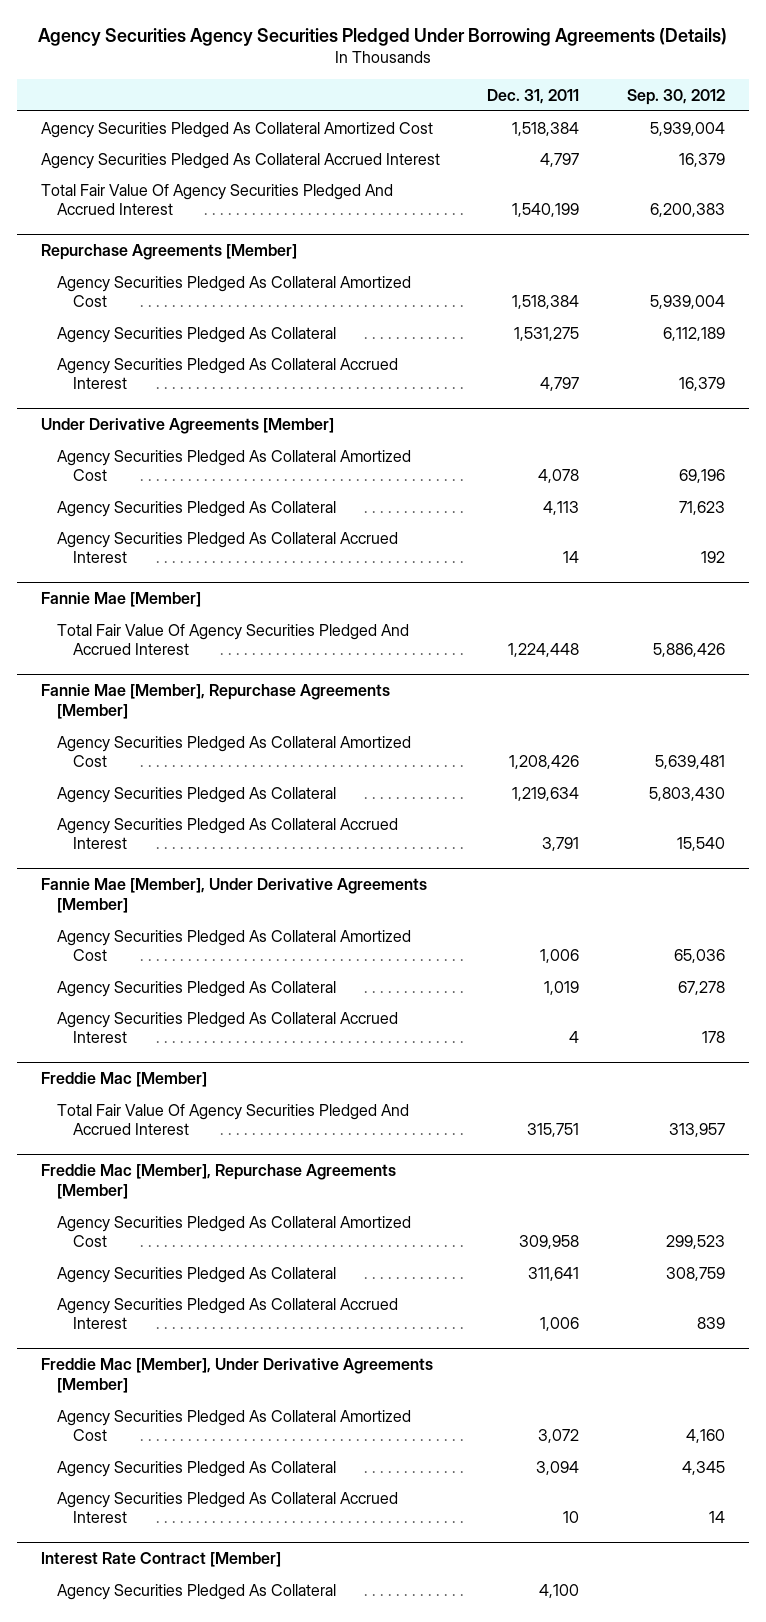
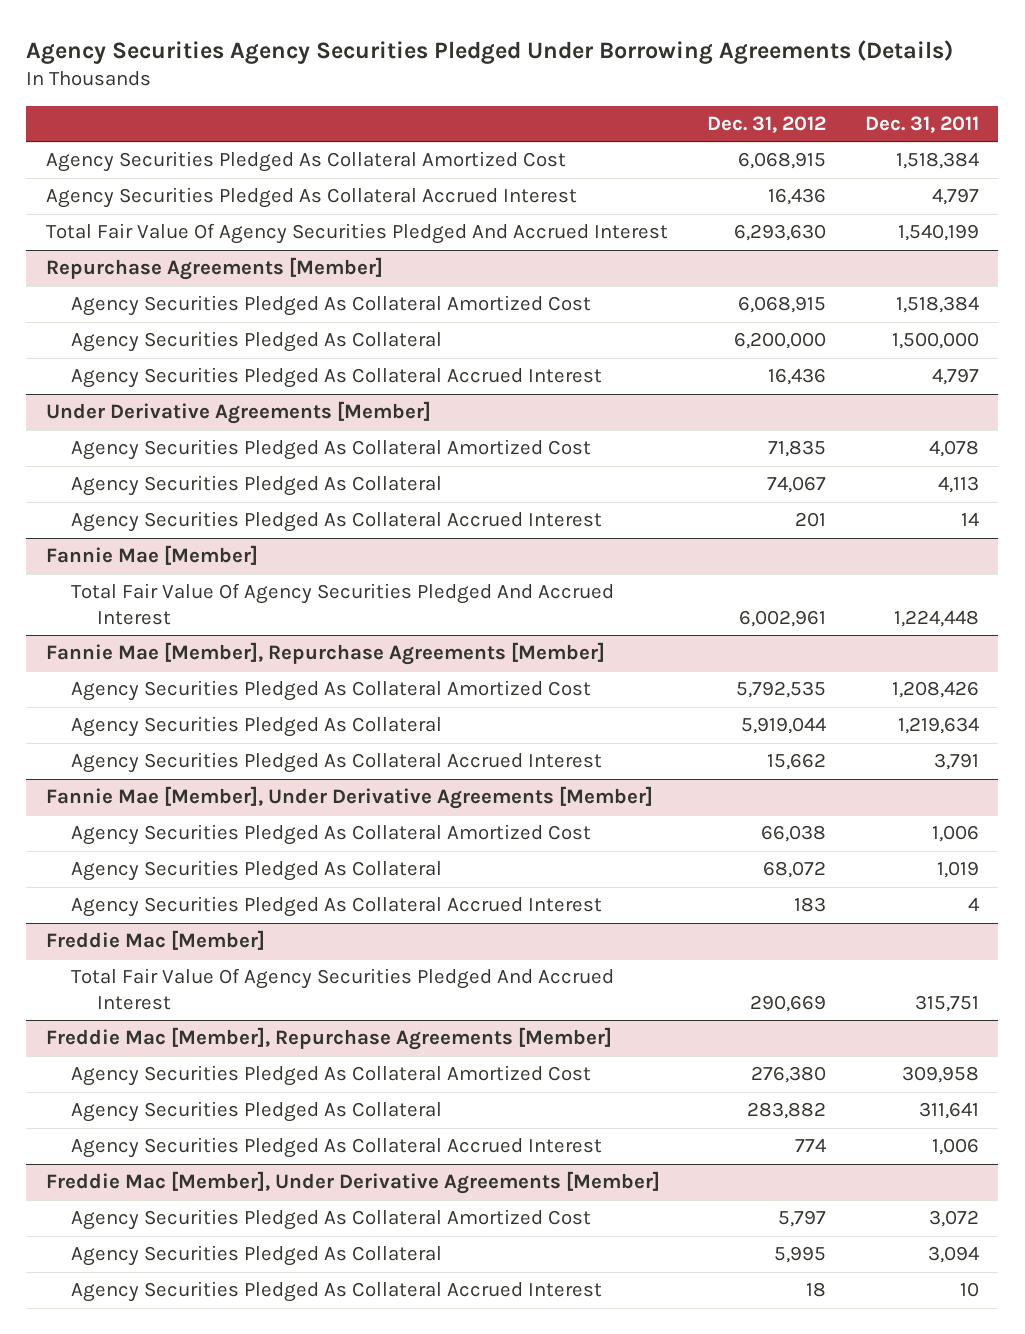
[626,88,725,105] Sep. 30, 2012 -> none
none -> [706,116,826,134] Dec. 31, 2012
[514,326,580,341] 1,531,275 -> [891,332,979,350] 1,500,000
[40,1552,281,1568] Interest Rate Contract [Member] -> none
[56,1583,336,1600] Agency Securities Pledged As Collateral -> none

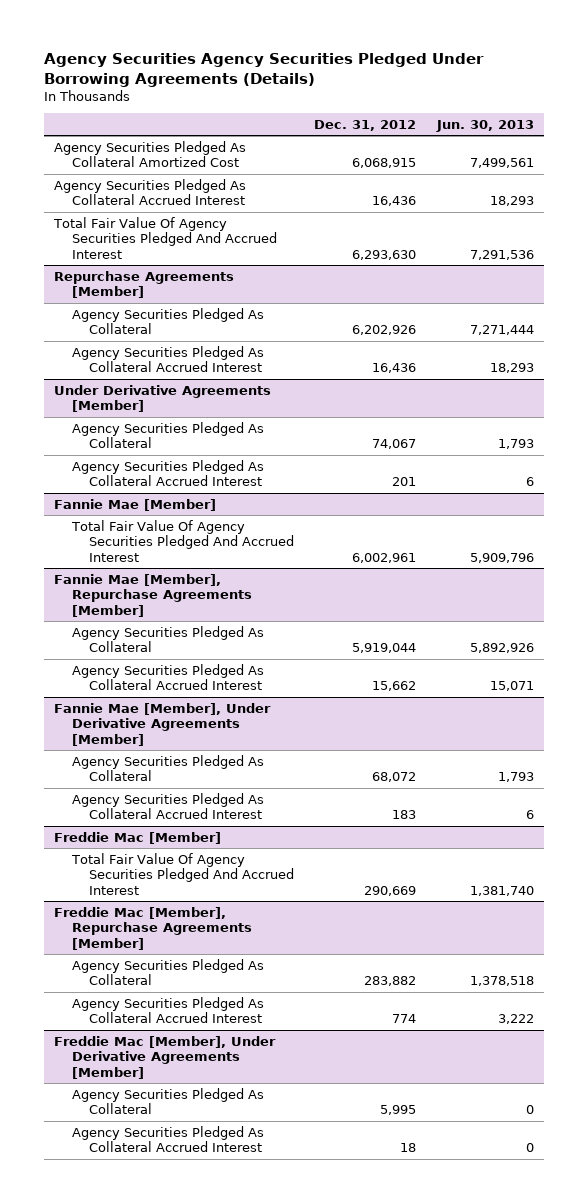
[864,116,979,134] Dec. 31, 2011 -> none
none -> [435,120,534,133] Jun. 30, 2013
[71,295,592,317] Agency Securities Pledged As Collateral Amortized Cost -> none
[733,332,826,350] 6,200,000 -> [352,325,417,336] 6,202,926
[71,439,592,461] Agency Securities Pledged As Collateral Amortized Cost -> none
[71,680,592,702] Agency Securities Pledged As Collateral Amortized Cost -> none
[71,824,592,846] Agency Securities Pledged As Collateral Amortized Cost -> none
[71,1065,592,1087] Agency Securities Pledged As Collateral Amortized Cost -> none
[71,1209,592,1231] Agency Securities Pledged As Collateral Amortized Cost -> none

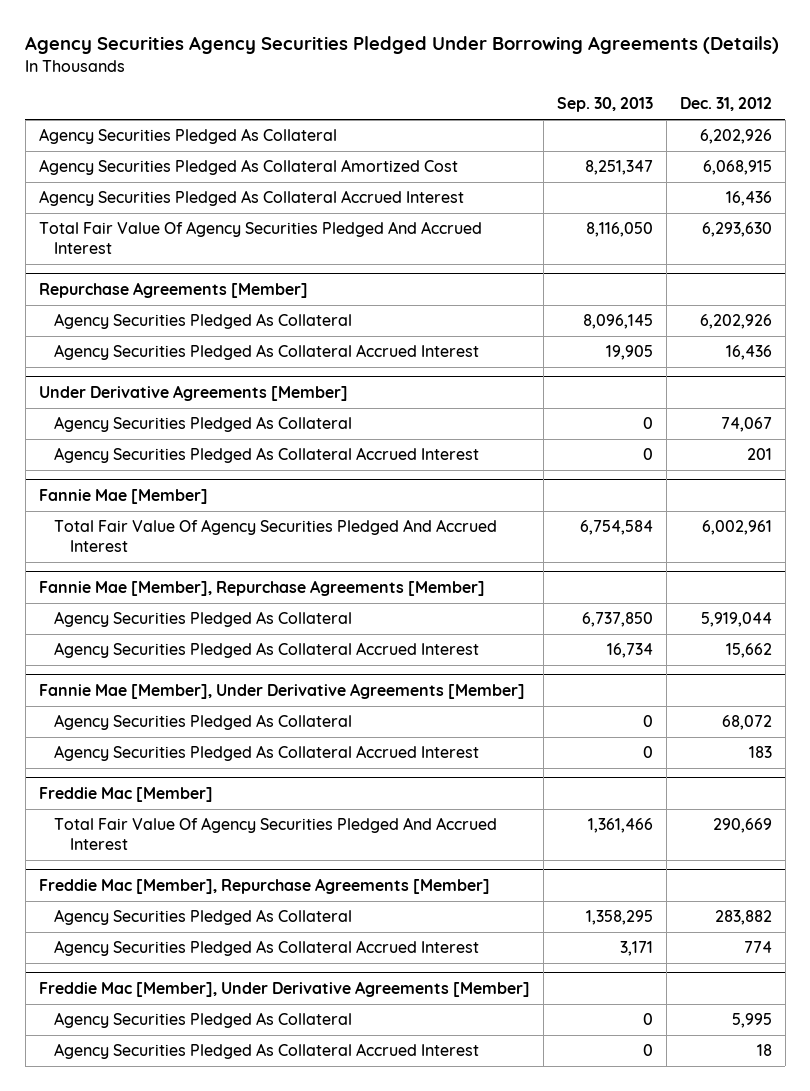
[435,120,534,133] Jun. 30, 2013 -> none
none -> [556,97,653,113] Sep. 30, 2013
none -> [38,128,337,145] Agency Securities Pledged As Collateral

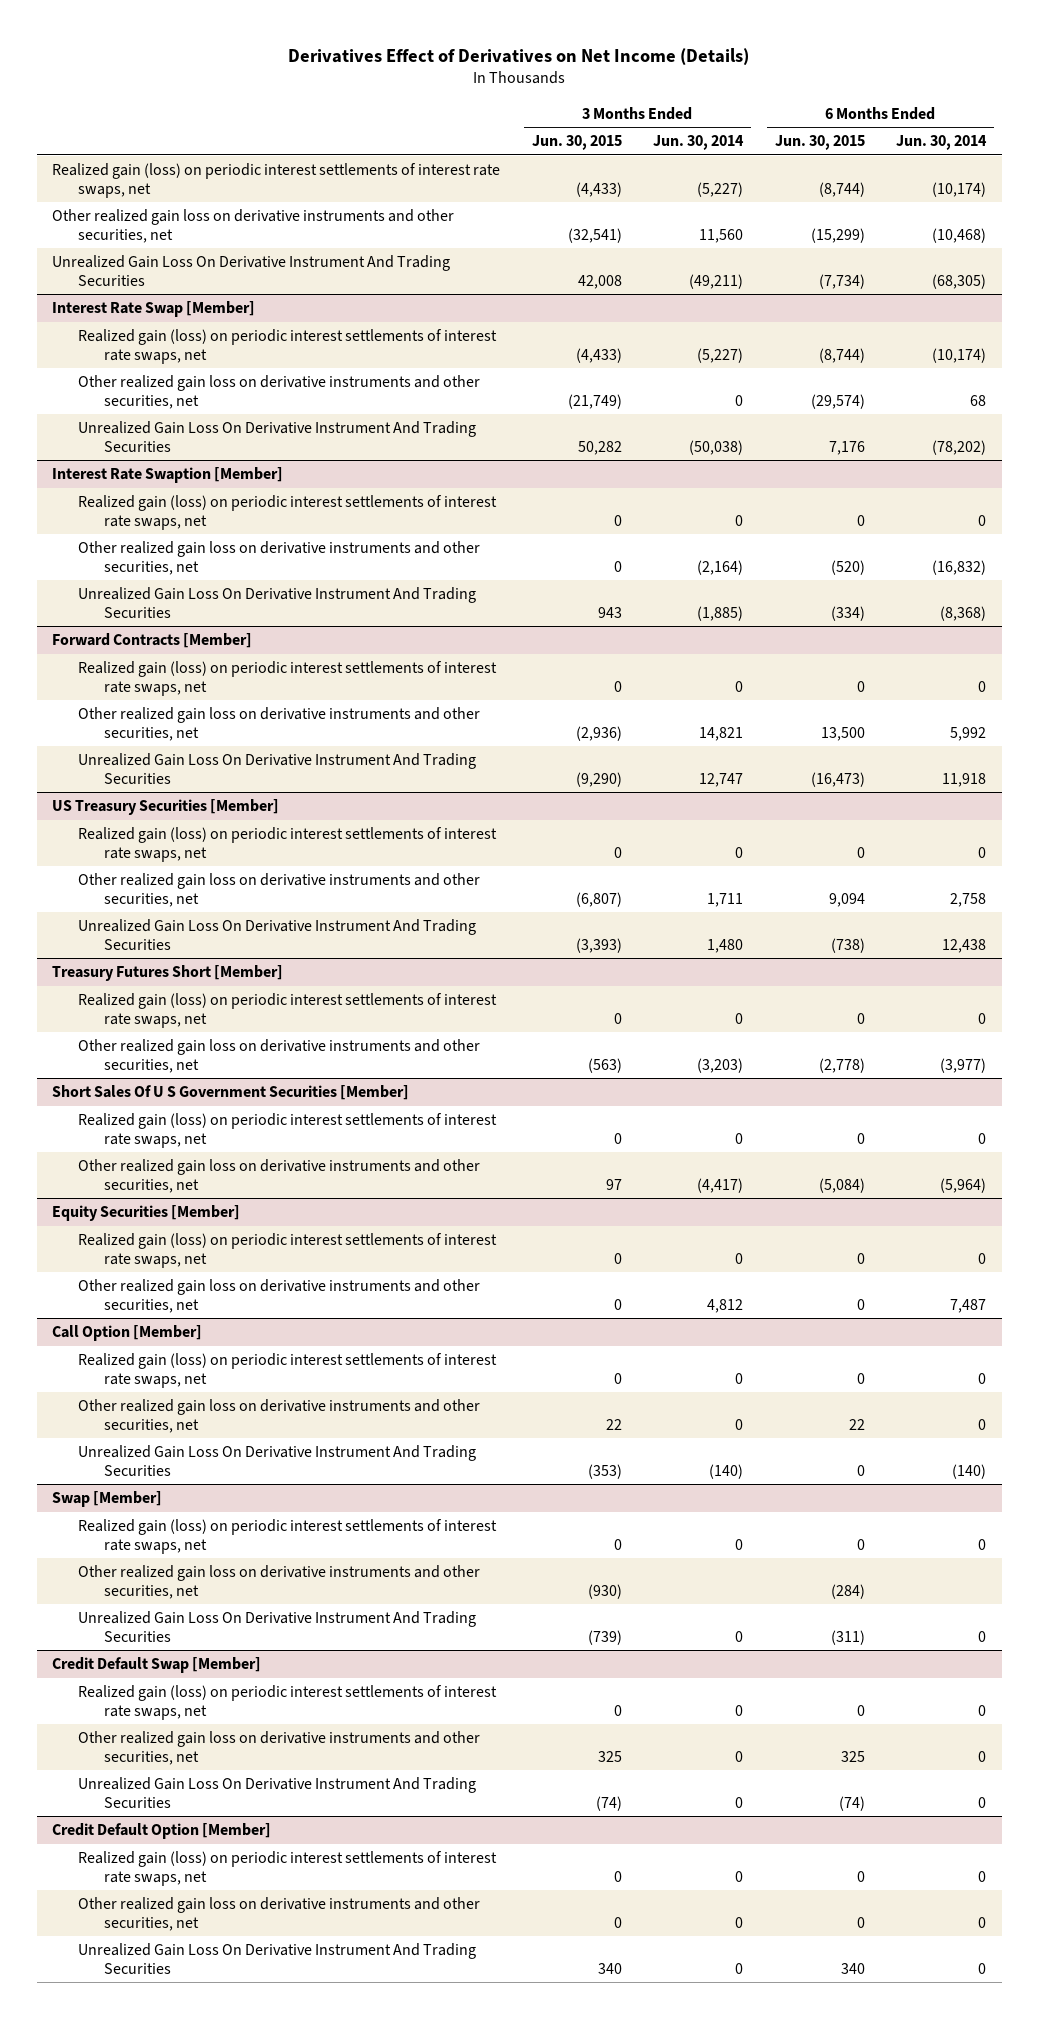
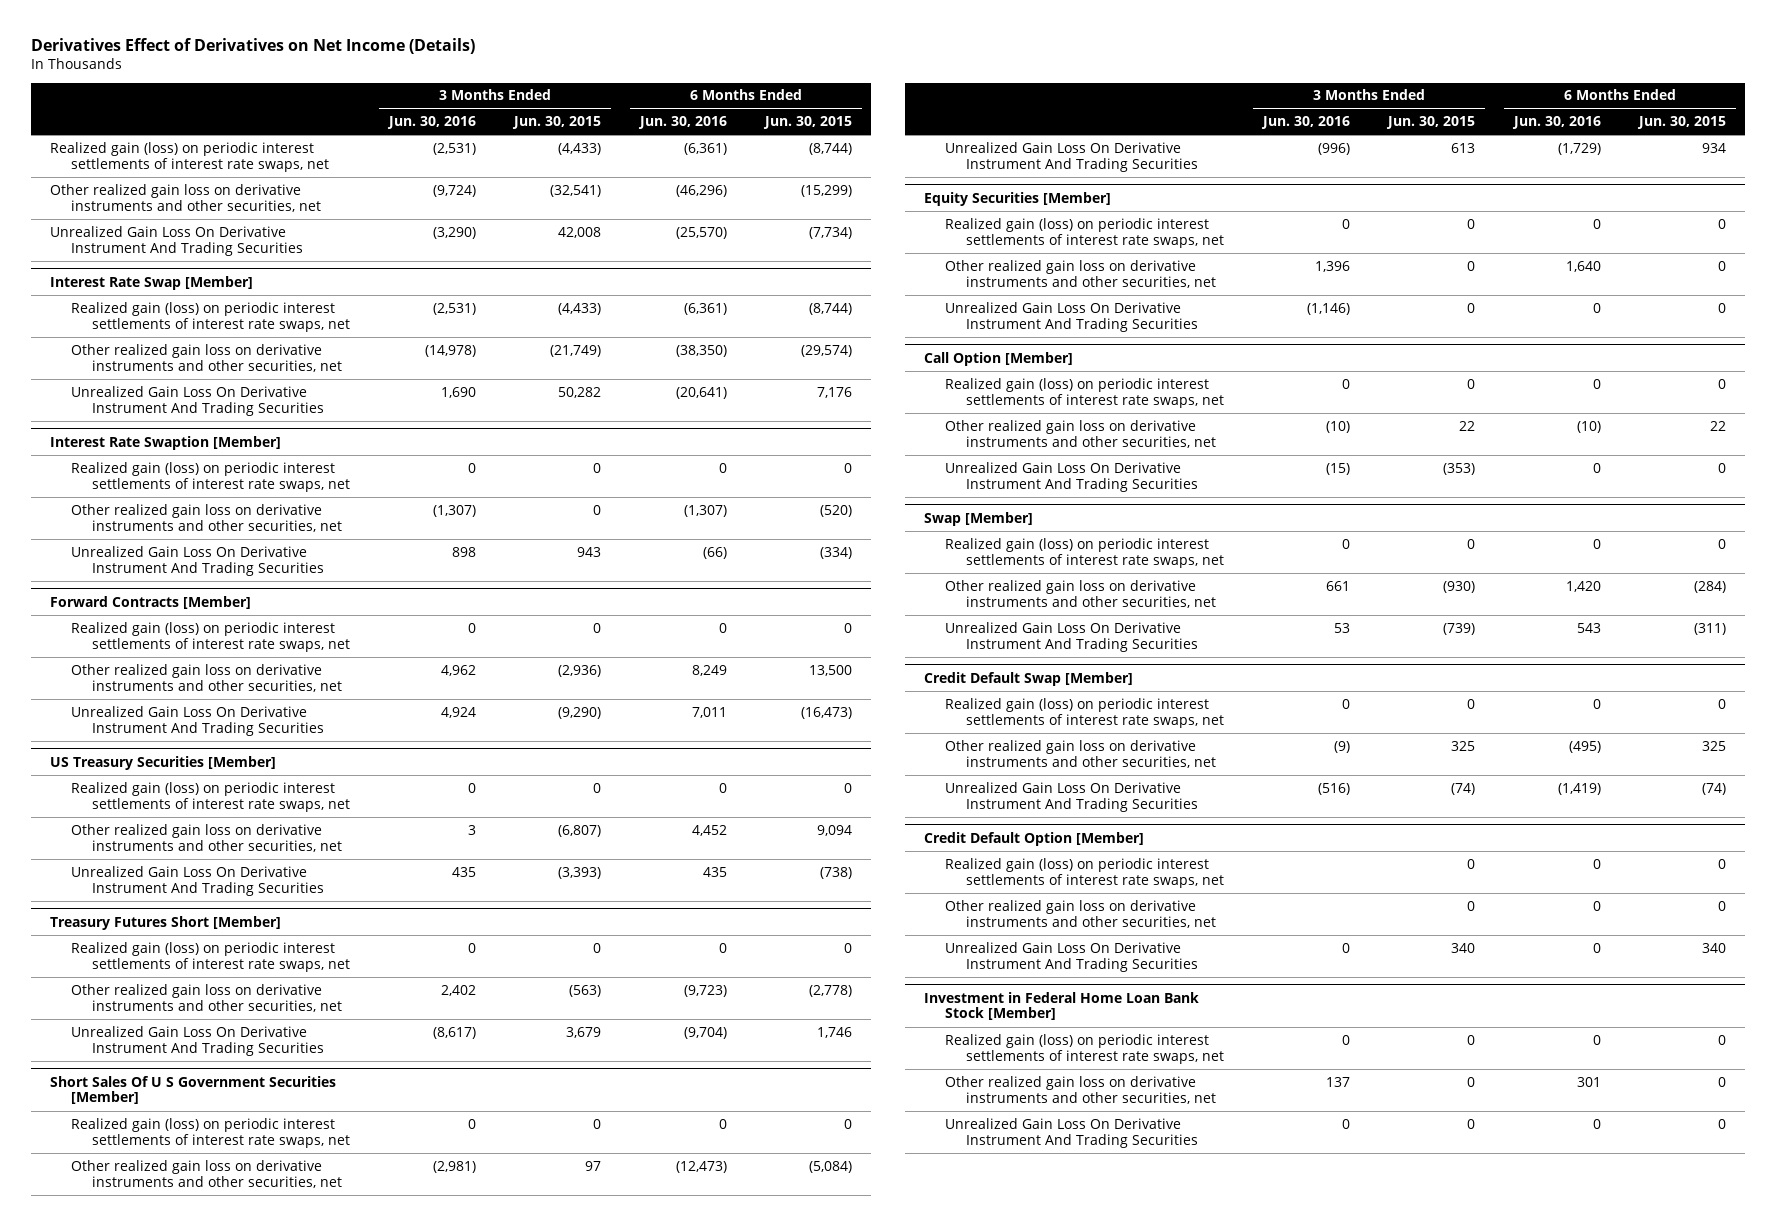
[653,135,745,151] Jun. 30, 2014 -> none
[896,135,988,151] Jun. 30, 2014 -> none
none -> [386,116,476,130] Jun. 30, 2016
none -> [637,116,727,130] Jun. 30, 2016
none -> [71,1025,325,1056] Unrealized Gain Loss On Derivative Instrument And Trading Securities
none -> [945,141,1199,172] Unrealized Gain Loss On Derivative Instrument And Trading Securities
none -> [945,301,1199,332] Unrealized Gain Loss On Derivative Instrument And Trading Securities
none -> [923,991,1199,1021] Investment in Federal Home Loan Bank Stock [Member]
none -> [945,1033,1225,1064] Realized gain (loss) on periodic interest settlements of interest rate swaps, net
none -> [945,1075,1217,1104] Other realized gain loss on derivative instruments and other securities, net
none -> [945,1117,1199,1148] Unrealized Gain Loss On Derivative Instrument And Trading Securities

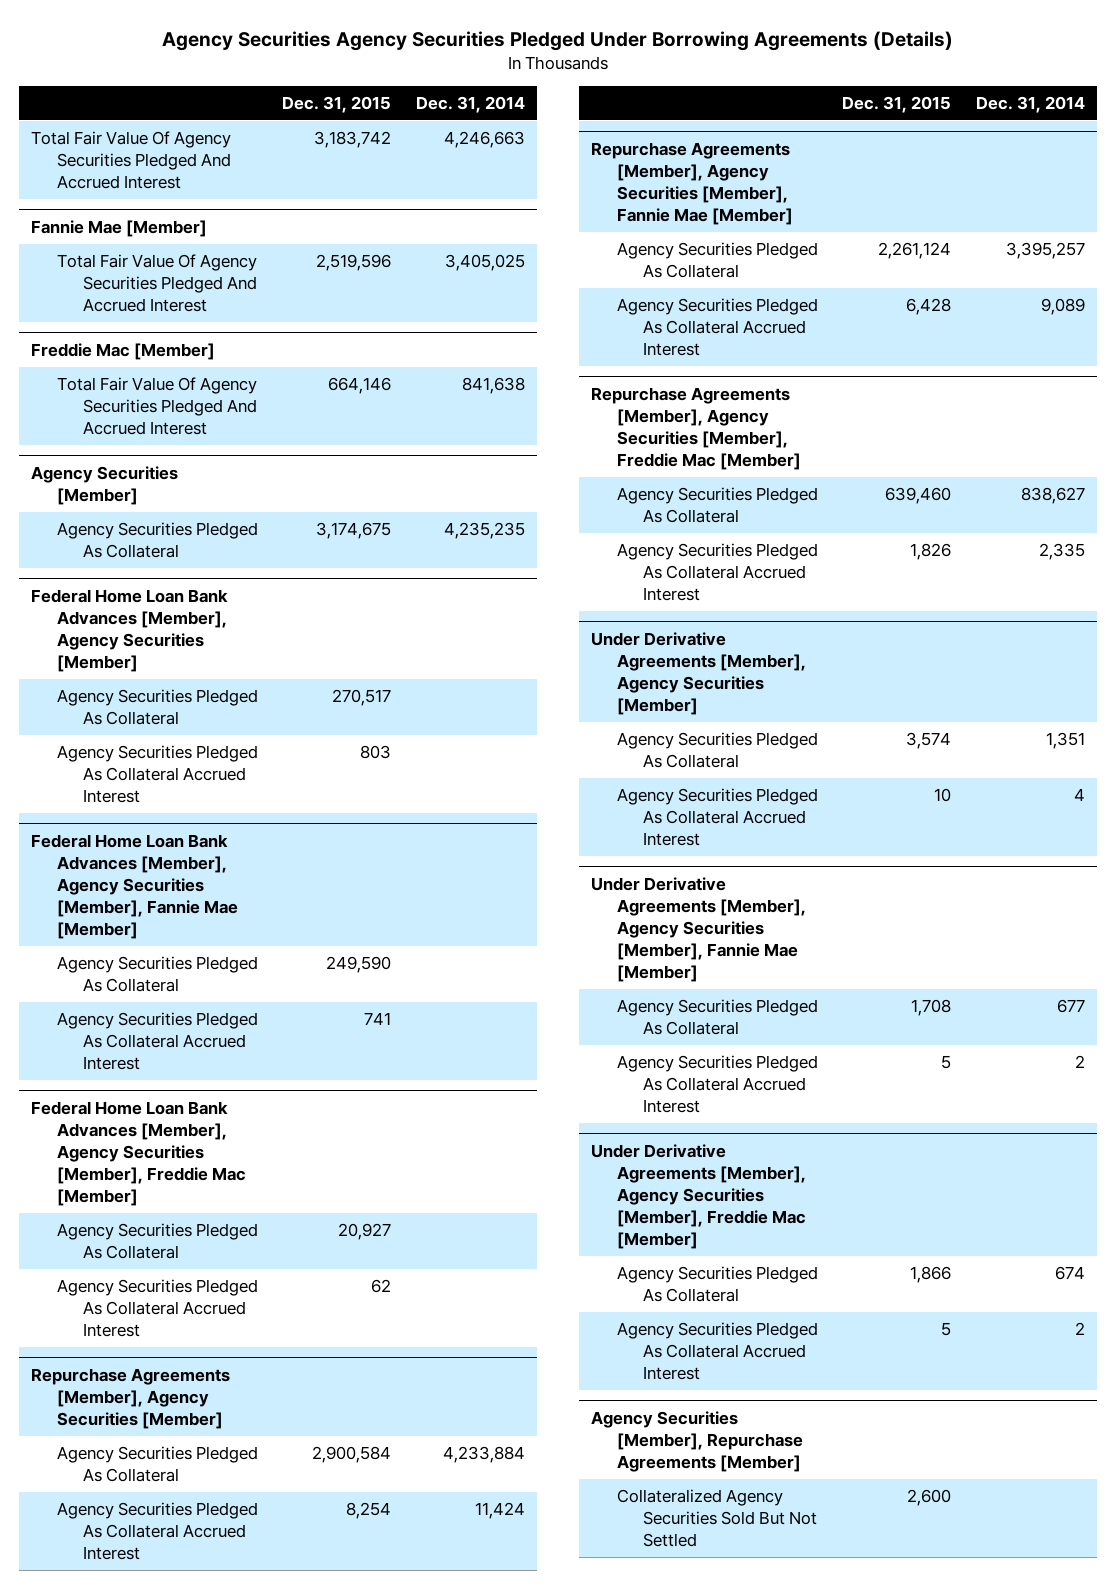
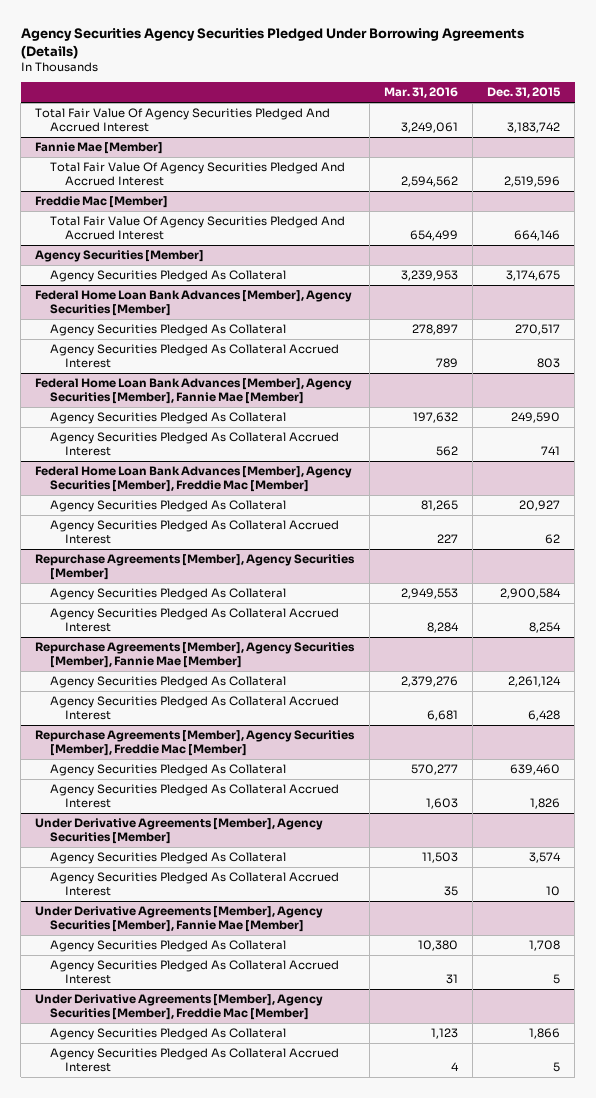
[415,95,525,113] Dec. 31, 2014 -> none
none -> [383,87,458,99] Mar. 31, 2016
[591,1411,804,1472] Agency Securities [Member], Repurchase Agreements [Member] -> none
[617,1489,818,1547] Collateralized Agency Securities Sold But Not Settled -> none

